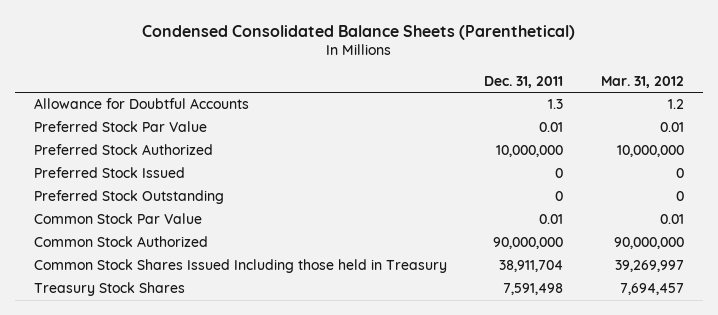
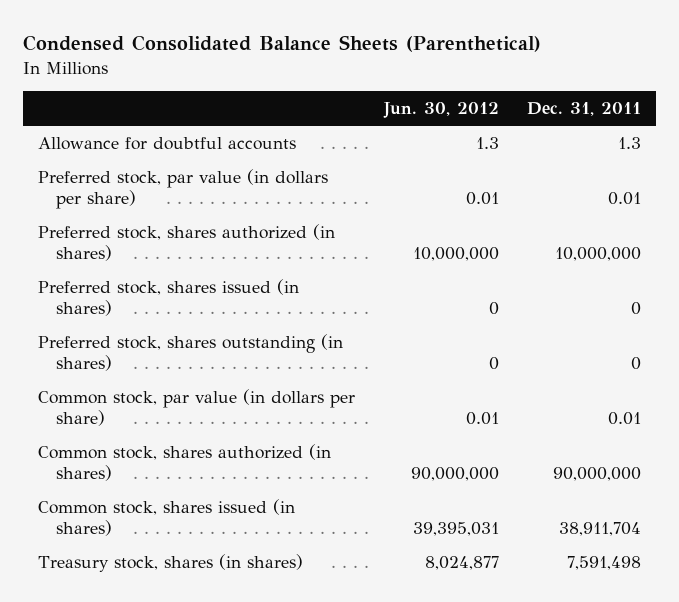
[600,75,684,88] Mar. 31, 2012 -> none
none -> [382,102,499,119] Jun. 30, 2012
[33,98,249,110] Allowance for Doubtful Accounts -> [37,137,296,151] Allowance for doubtful accounts
[33,121,207,133] Preferred Stock Par Value -> [37,169,328,209] Preferred stock, par value (in dollars per share)
[33,144,213,156] Preferred Stock Authorized -> [37,224,335,261] Preferred stock, shares authorized (in shares)
[33,167,185,179] Preferred Stock Issued -> [37,279,299,316] Preferred stock, shares issued (in shares)
[33,190,224,205] Preferred Stock Outstanding -> [37,334,343,371] Preferred stock, shares outstanding (in shares)
[33,213,202,225] Common Stock Par Value -> [37,389,355,426] Common stock, par value (in dollars per share)
[33,236,208,248] Common Stock Authorized -> [37,444,331,481] Common stock, shares authorized (in shares)
[33,259,447,274] Common Stock Shares Issued Including those held in Treasury -> [37,499,295,536] Common stock, shares issued (in shares)
[33,282,185,297] Treasury Stock Shares -> [37,554,303,573] Treasury stock, shares (in shares)

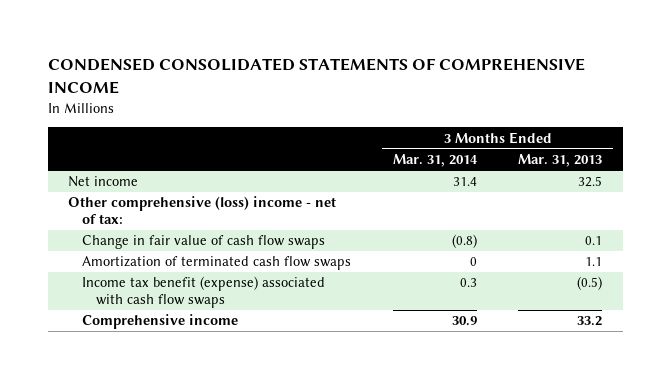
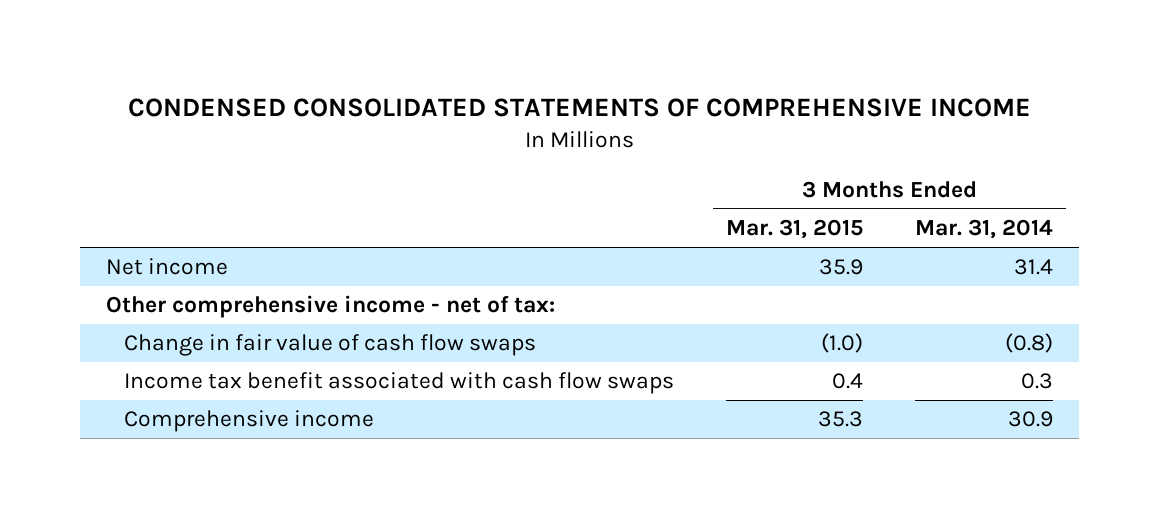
[518,154,603,168] Mar. 31, 2013 -> none
none -> [726,219,864,240] Mar. 31, 2015
[68,196,337,225] Other comprehensive (loss) income - net of tax: -> [106,295,556,319] Other comprehensive income - net of tax:
[82,256,352,271] Amortization of terminated cash flow swaps -> none
[82,276,326,309] Income tax benefit (expense) associated with cash flow swaps -> [124,372,675,395] Income tax benefit associated with cash flow swaps

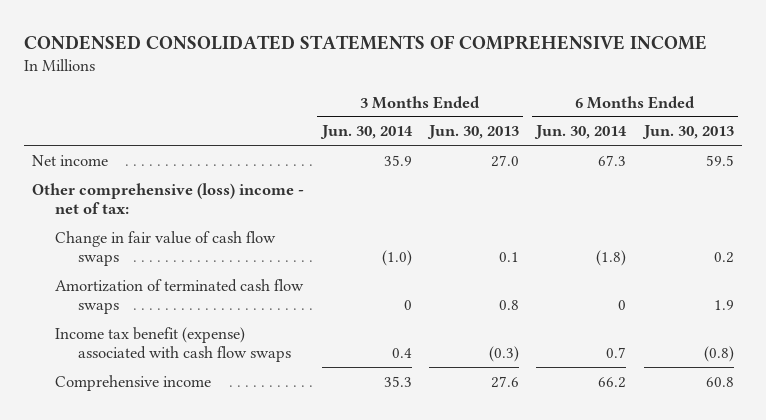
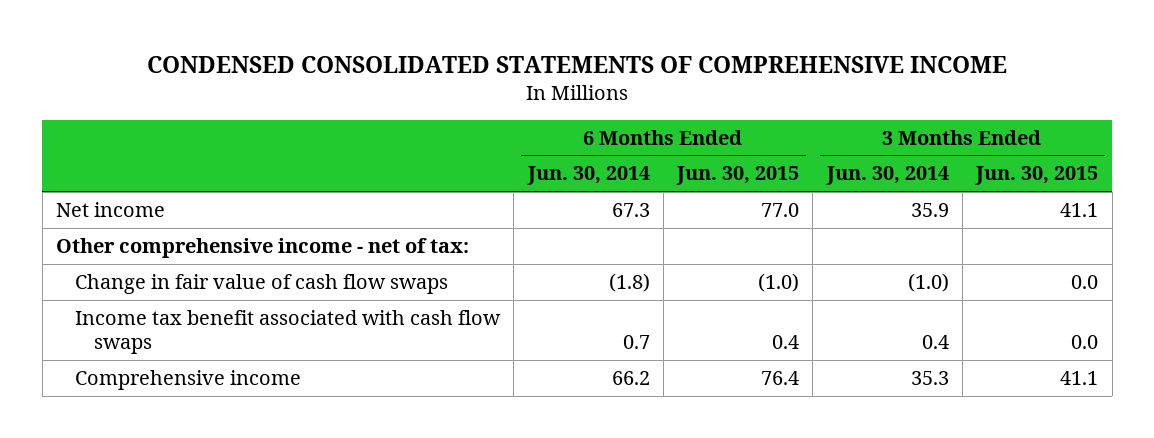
[427,125,520,140] Jun. 30, 2013 -> none
[641,125,734,140] Jun. 30, 2013 -> none
none -> [676,166,800,186] Jun. 30, 2015
none -> [975,166,1099,186] Jun. 30, 2015
[32,182,305,215] Other comprehensive (loss) income - net of tax: -> [55,238,469,259] Other comprehensive income - net of tax:
[55,278,305,315] Amortization of terminated cash flow swaps -> none
[55,326,291,363] Income tax benefit (expense) associated with cash flow swaps -> [75,310,502,355] Income tax benefit associated with cash flow swaps

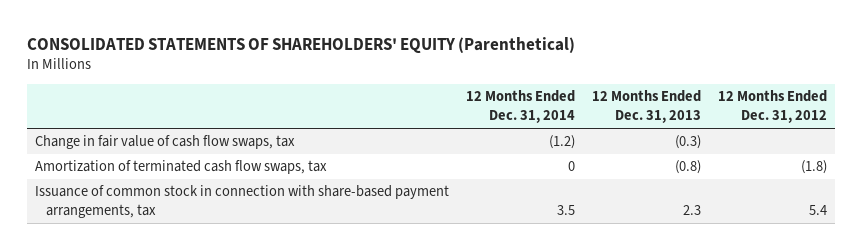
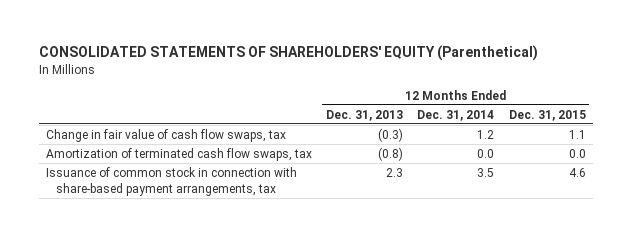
[717,90,827,124] 12 Months Ended Dec. 31, 2012 -> none
none -> [508,109,586,121] Dec. 31, 2015
[549,135,576,150] (1.2) -> [477,129,495,139] 1.2
[568,161,576,172] 0 -> [477,148,495,158] 0.0

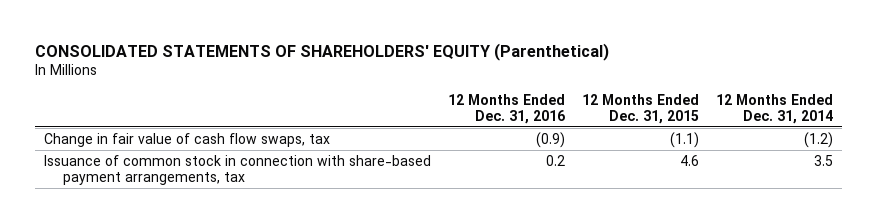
[326,109,404,121] Dec. 31, 2013 -> none
none -> [447,93,565,124] 12 Months Ended Dec. 31, 2016
[45,147,312,161] Amortization of terminated cash flow swaps, tax -> none
[477,129,495,139] 1.2 -> [804,131,834,148] (1.2)
[568,129,586,139] 1.1 -> [670,131,700,148] (1.1)

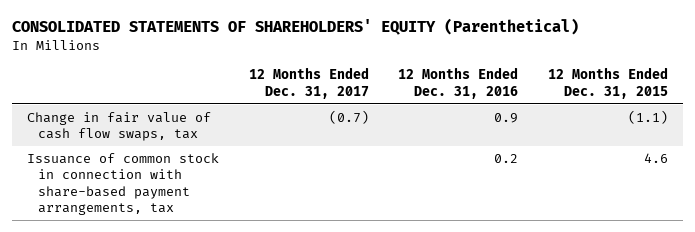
[716,93,834,124] 12 Months Ended Dec. 31, 2014 -> none
none -> [248,67,369,99] 12 Months Ended Dec. 31, 2017
[535,131,565,148] (0.9) -> [494,112,519,123] 0.9

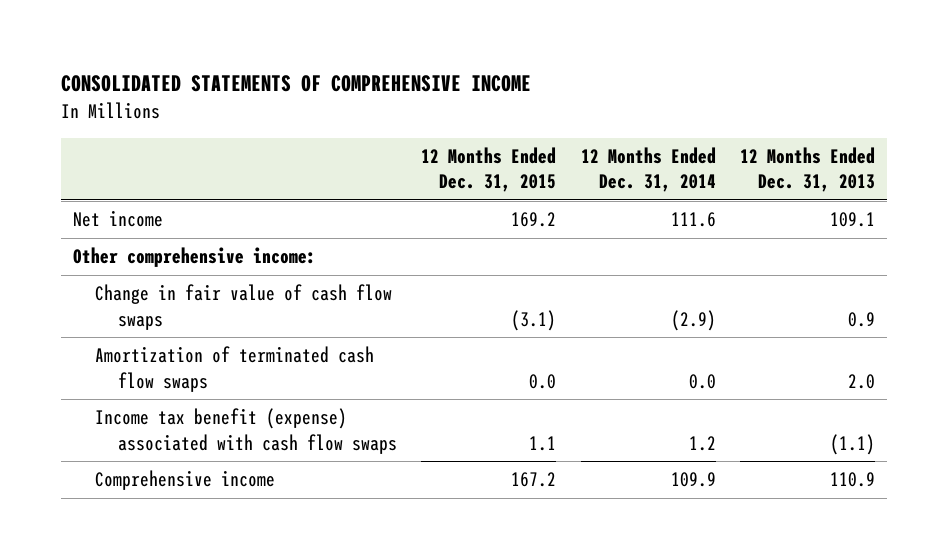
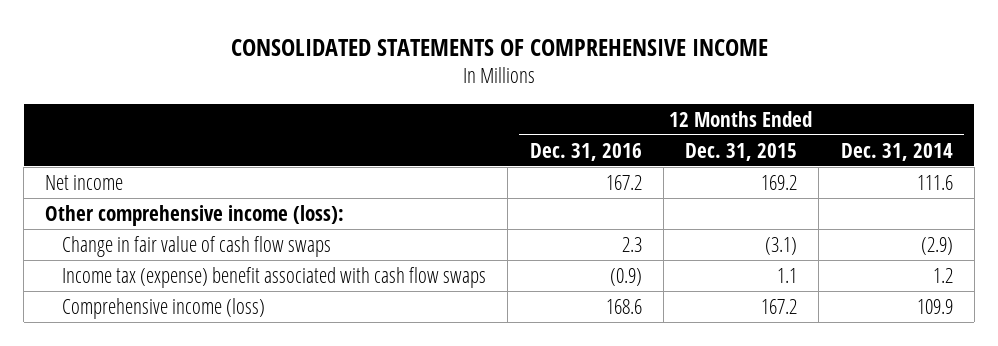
[740,146,876,193] 12 Months Ended Dec. 31, 2013 -> none
none -> [529,142,642,161] Dec. 31, 2016
[72,247,316,268] Other comprehensive income: -> [45,204,345,226] Other comprehensive income (loss):
[95,346,375,392] Amortization of terminated cash flow swaps -> none
[95,408,397,454] Income tax benefit (expense) associated with cash flow swaps -> [62,266,487,288] Income tax (expense) benefit associated with cash flow swaps
[95,470,276,491] Comprehensive income -> [62,297,266,319] Comprehensive income (loss)

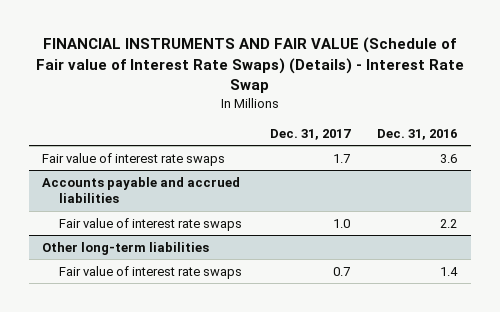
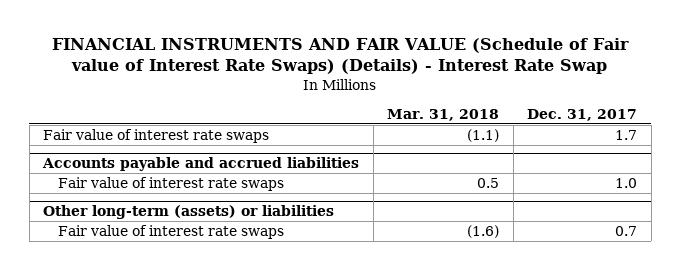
[377,128,458,140] Dec. 31, 2016 -> none
none -> [387,108,500,121] Mar. 31, 2018
[42,241,210,255] Other long-term liabilities -> [43,205,335,220] Other long-term (assets) or liabilities

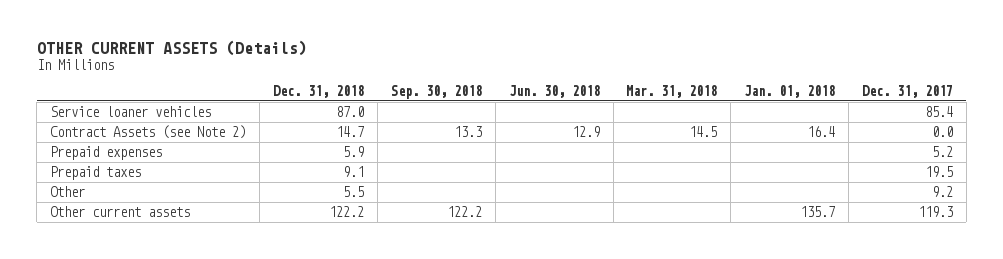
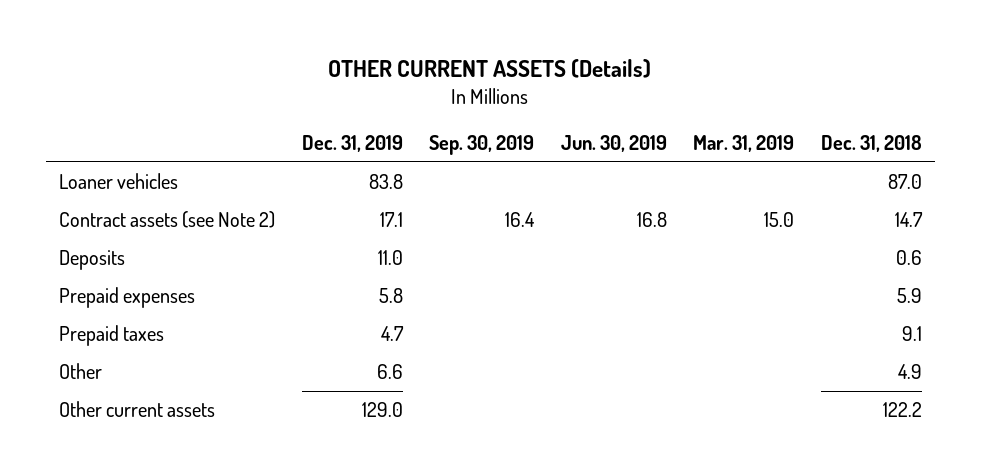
[390,84,482,99] Sep. 30, 2018 -> none
[508,84,600,98] Jun. 30, 2018 -> none
[626,84,718,98] Mar. 31, 2018 -> none
[744,84,836,98] Jan. 01, 2018 -> none
[862,84,954,98] Dec. 31, 2017 -> none
none -> [301,134,403,152] Dec. 31, 2019
none -> [429,134,535,155] Sep. 30, 2019
none -> [560,134,667,152] Jun. 30, 2019
none -> [693,134,795,152] Mar. 31, 2019
[50,106,212,118] Service loaner vehicles -> [59,173,179,190] Loaner vehicles
[50,125,247,140] Contract Assets (see Note 2) -> [59,211,276,229] Contract assets (see Note 2)
none -> [59,250,126,271] Deposits
[343,186,365,198] 5.5 -> [897,364,922,380] 4.9

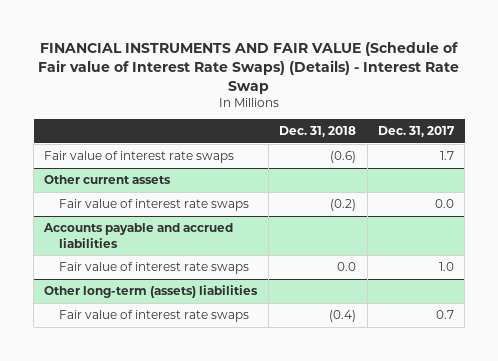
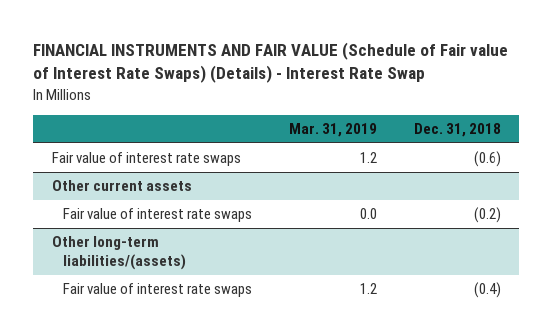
[377,126,455,138] Dec. 31, 2017 -> none
none -> [288,122,377,137] Mar. 31, 2019
[59,262,250,275] Fair value of interest rate swaps -> none
[44,285,259,299] Other long-term (assets) liabilities -> none
[43,223,234,248] Accounts payable and accrued liabilities -> [51,236,187,270] Other long-term liabilities/(assets)

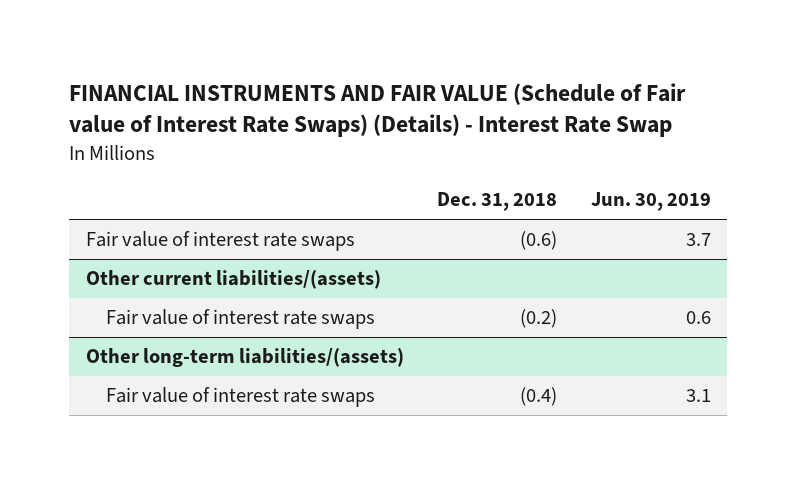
[288,122,377,137] Mar. 31, 2019 -> none
none -> [590,192,711,212] Jun. 30, 2019
[51,180,192,192] Other current assets -> [86,270,382,290] Other current liabilities/(assets)

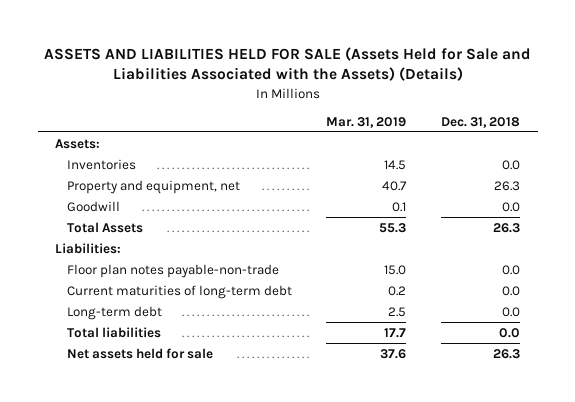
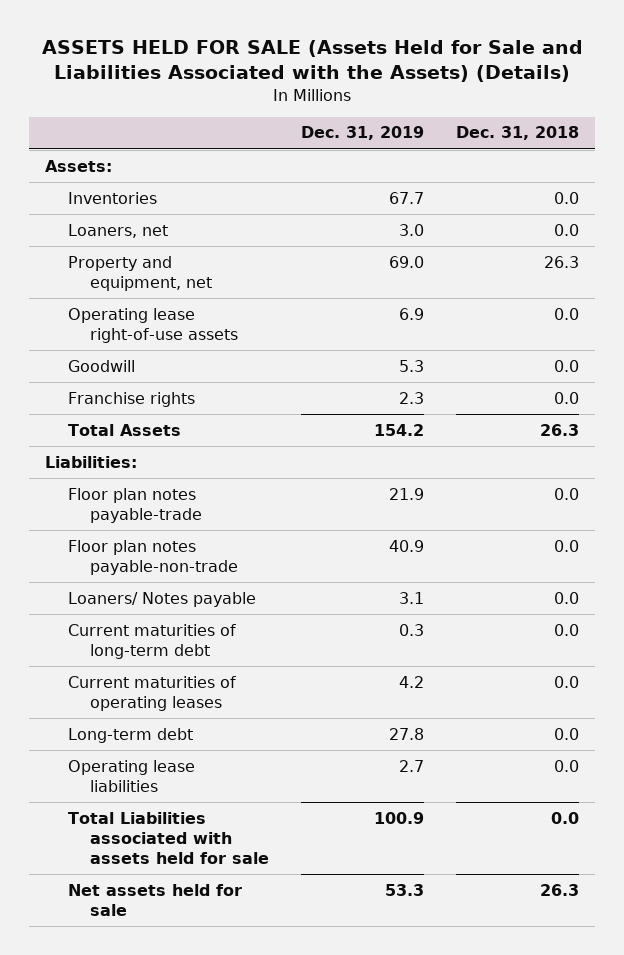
[43,46,531,82] ASSETS AND LIABILITIES HELD FOR SALE (Assets Held for Sale and Liabilities Associated with the Assets) (Details) -> [41,40,583,83] ASSETS HELD FOR SALE (Assets Held for Sale and Liabilities Associated with the Assets) (Details)
[326,116,407,128] Mar. 31, 2019 -> none
none -> [300,126,424,141] Dec. 31, 2019
none -> [67,223,168,238] Loaners, net
none -> [67,307,238,343] Operating lease right-of-use assets
none -> [67,391,195,407] Franchise rights
none -> [67,487,202,523] Floor plan notes payable-trade
none -> [67,591,256,607] Loaners/ Notes payable
none -> [67,675,236,711] Current maturities of operating leases
none -> [67,759,195,792] Operating lease liabilities
[66,326,161,338] Total liabilities -> [67,811,269,864] Total Liabilities associated with assets held for sale

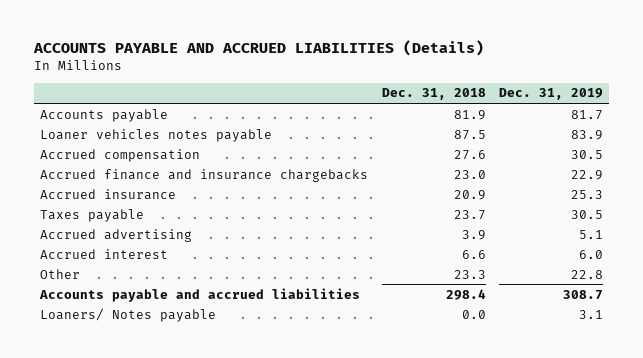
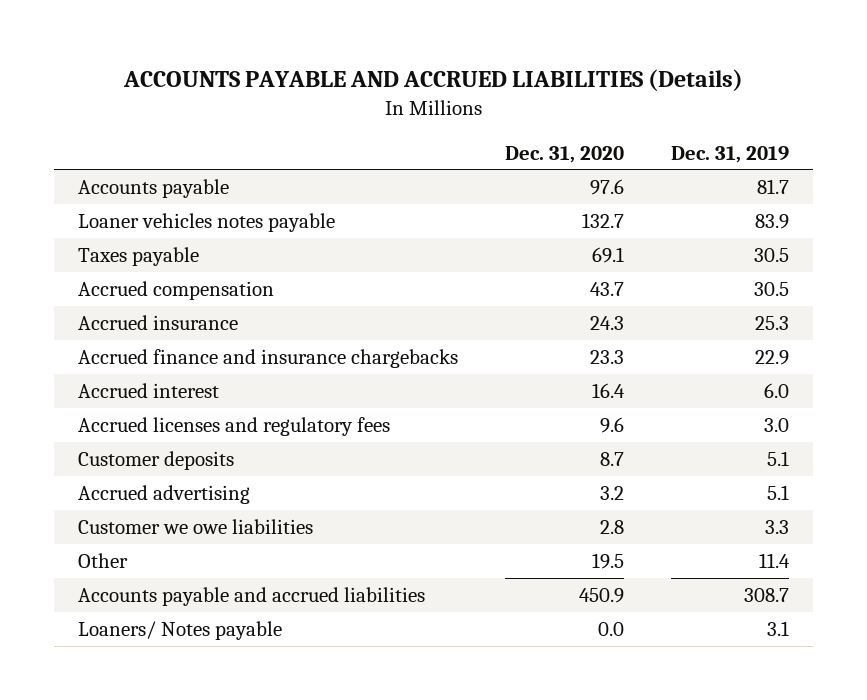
[381,88,486,101] Dec. 31, 2018 -> none
none -> [505,145,625,163] Dec. 31, 2020
[40,208,145,222] Taxes payable -> [77,246,199,266] Taxes payable
[40,168,369,182] Accrued finance and insurance chargebacks -> [77,348,458,368] Accrued finance and insurance chargebacks
none -> [77,416,390,436] Accrued licenses and regulatory fees
none -> [77,450,234,470] Customer deposits
[40,228,193,242] Accrued advertising -> [77,484,250,504] Accrued advertising
none -> [77,518,313,534] Customer we owe liabilities
[570,269,603,279] 22.8 -> [759,552,791,568] 11.4

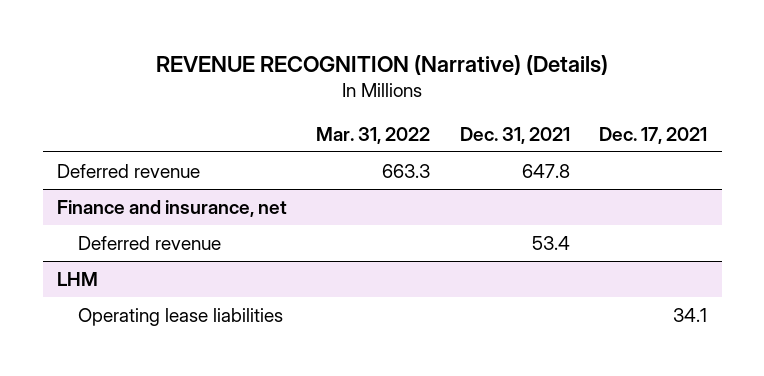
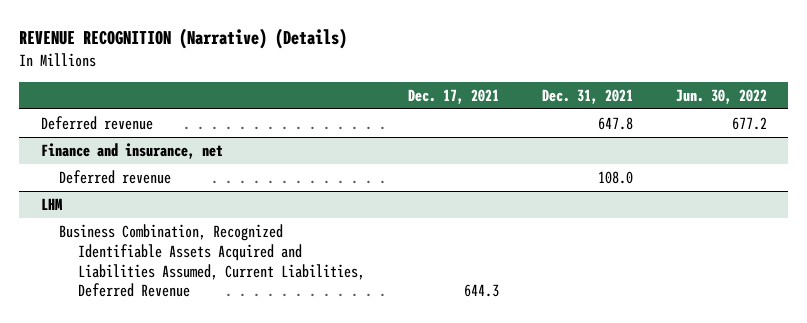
[316,127,431,145] Mar. 31, 2022 -> none
none -> [675,89,767,105] Jun. 30, 2022
[531,235,570,250] 53.4 -> [597,170,633,184] 108.0
[78,307,284,326] Operating lease liabilities -> none
none -> [59,223,365,298] Business Combination, Recognized Identifiable Assets Acquired and Liabilities Assumed, Current Liabilities, Deferred Revenue

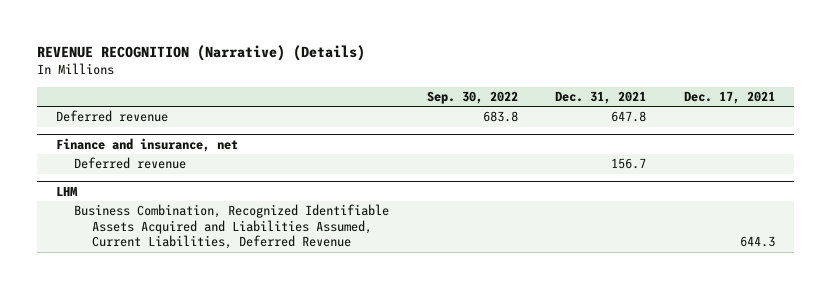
[675,89,767,105] Jun. 30, 2022 -> none
none -> [426,91,518,105] Sep. 30, 2022
[597,170,633,184] 108.0 -> [611,158,647,170] 156.7

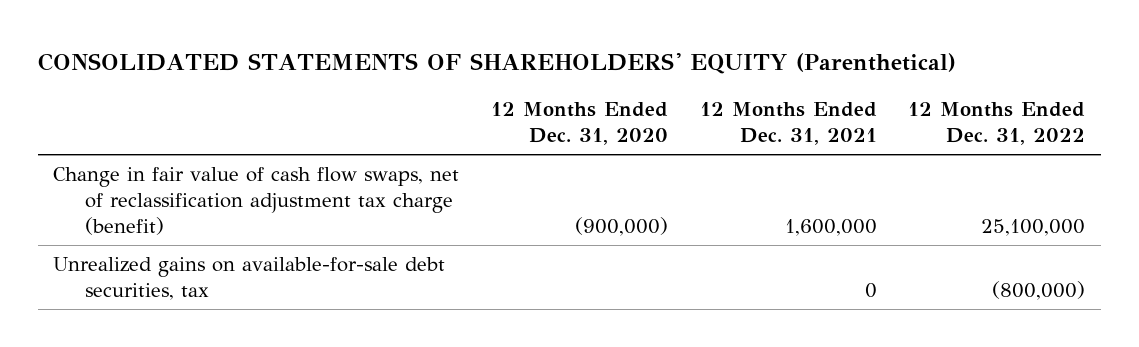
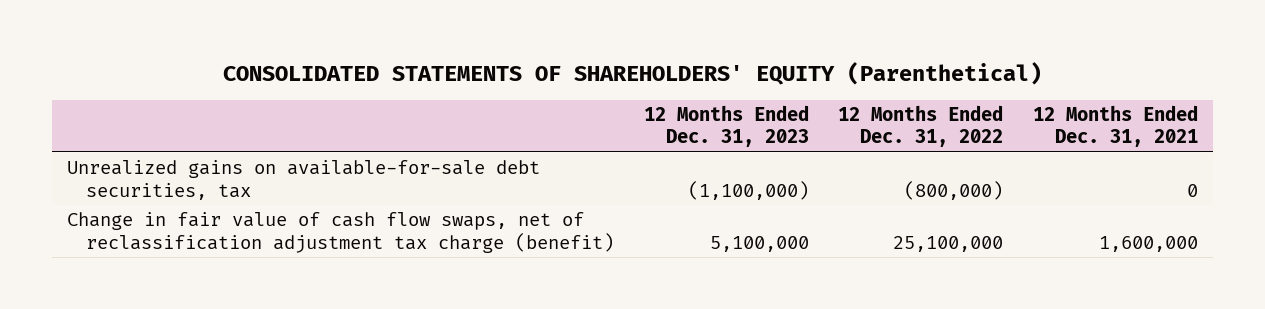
[491,102,669,146] 12 Months Ended Dec. 31, 2020 -> none
none -> [643,104,809,148] 12 Months Ended Dec. 31, 2023
[53,166,460,236] Change in fair value of cash flow swaps, net of reclassification adjustment tax charge (benefit) -> [67,212,615,253] Change in fair value of cash flow swaps, net of reclassification adjustment tax charge (benefit)

